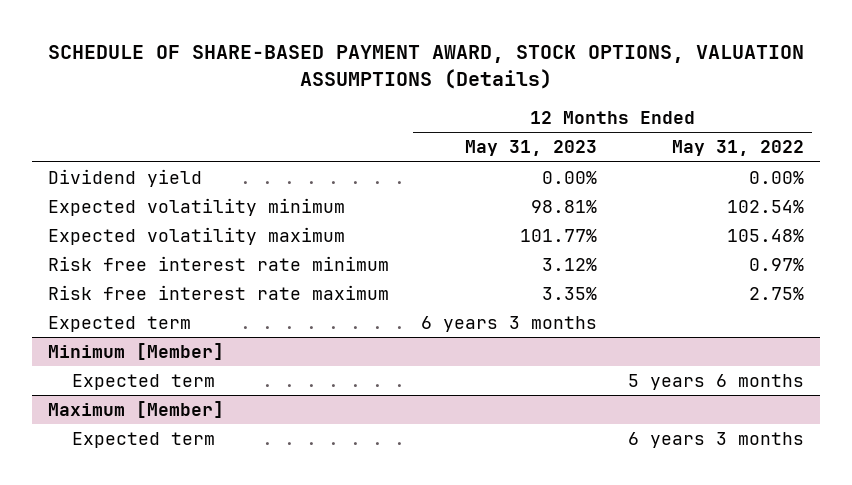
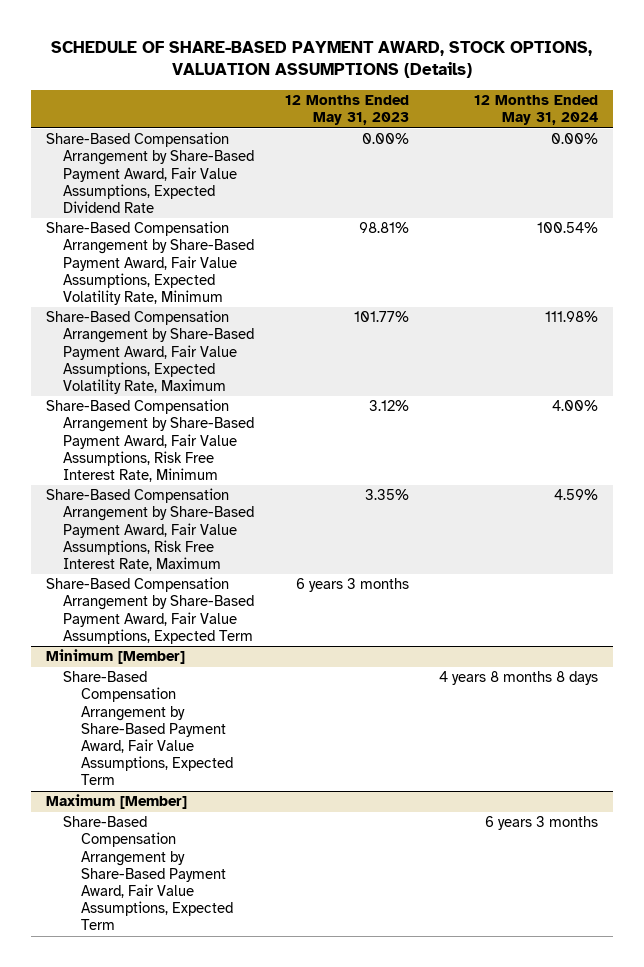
[672,140,805,157] May 31, 2022 -> none
none -> [473,94,598,126] 12 Months Ended May 31, 2024
[47,168,202,187] Dividend yield -> [45,132,255,213] Share-Based Compensation Arrangement by Share-Based Payment Award, Fair Value Assumptions, Expected Dividend Rate
[47,197,345,216] Expected volatility minimum -> [45,221,255,305] Share-Based Compensation Arrangement by Share-Based Payment Award, Fair Value Assumptions, Expected Volatility Rate, Minimum
[47,226,345,245] Expected volatility maximum -> [45,310,255,394] Share-Based Compensation Arrangement by Share-Based Payment Award, Fair Value Assumptions, Expected Volatility Rate, Maximum
[47,255,389,271] Risk free interest rate minimum -> [45,399,255,482] Share-Based Compensation Arrangement by Share-Based Payment Award, Fair Value Assumptions, Risk Free Interest Rate, Minimum
[47,284,389,300] Risk free interest rate maximum -> [45,488,255,571] Share-Based Compensation Arrangement by Share-Based Payment Award, Fair Value Assumptions, Risk Free Interest Rate, Maximum
[47,315,191,332] Expected term -> [45,577,255,644] Share-Based Compensation Arrangement by Share-Based Payment Award, Fair Value Assumptions, Expected Term
[72,373,216,390] Expected term -> [63,671,233,786] Share-Based Compensation Arrangement by Share-Based Payment Award, Fair Value Assumptions, Expected Term
[72,431,216,448] Expected term -> [63,816,233,931] Share-Based Compensation Arrangement by Share-Based Payment Award, Fair Value Assumptions, Expected Term

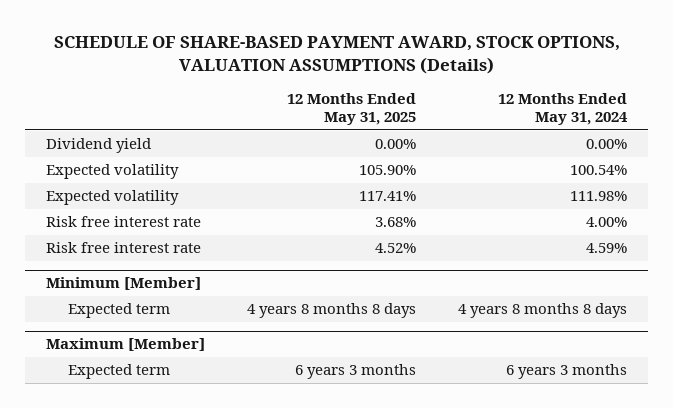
[284,94,409,126] 12 Months Ended May 31, 2023 -> none
none -> [287,92,417,126] 12 Months Ended May 31, 2025
[45,577,255,644] Share-Based Compensation Arrangement by Share-Based Payment Award, Fair Value Assumptions, Expected Term -> none
[45,132,255,213] Share-Based Compensation Arrangement by Share-Based Payment Award, Fair Value Assumptions, Expected Dividend Rate -> [45,138,151,154] Dividend yield
[45,221,255,305] Share-Based Compensation Arrangement by Share-Based Payment Award, Fair Value Assumptions, Expected Volatility Rate, Minimum -> [45,164,179,180] Expected volatility
[45,310,255,394] Share-Based Compensation Arrangement by Share-Based Payment Award, Fair Value Assumptions, Expected Volatility Rate, Maximum -> [45,190,179,206] Expected volatility
[45,399,255,482] Share-Based Compensation Arrangement by Share-Based Payment Award, Fair Value Assumptions, Risk Free Interest Rate, Minimum -> [45,216,201,228] Risk free interest rate
[45,488,255,571] Share-Based Compensation Arrangement by Share-Based Payment Award, Fair Value Assumptions, Risk Free Interest Rate, Maximum -> [45,242,201,254] Risk free interest rate
[63,671,233,786] Share-Based Compensation Arrangement by Share-Based Payment Award, Fair Value Assumptions, Expected Term -> [67,303,170,319] Expected term
[63,816,233,931] Share-Based Compensation Arrangement by Share-Based Payment Award, Fair Value Assumptions, Expected Term -> [67,364,170,380] Expected term

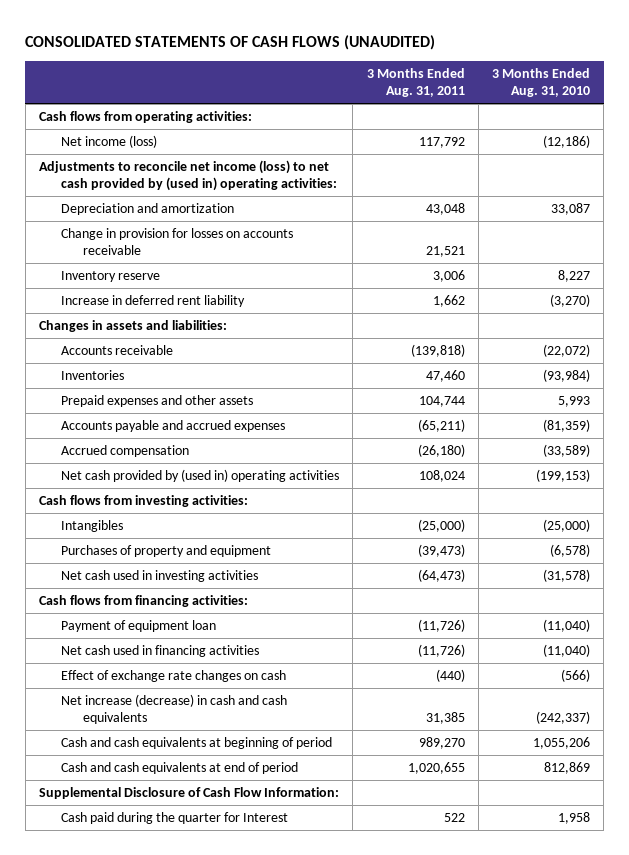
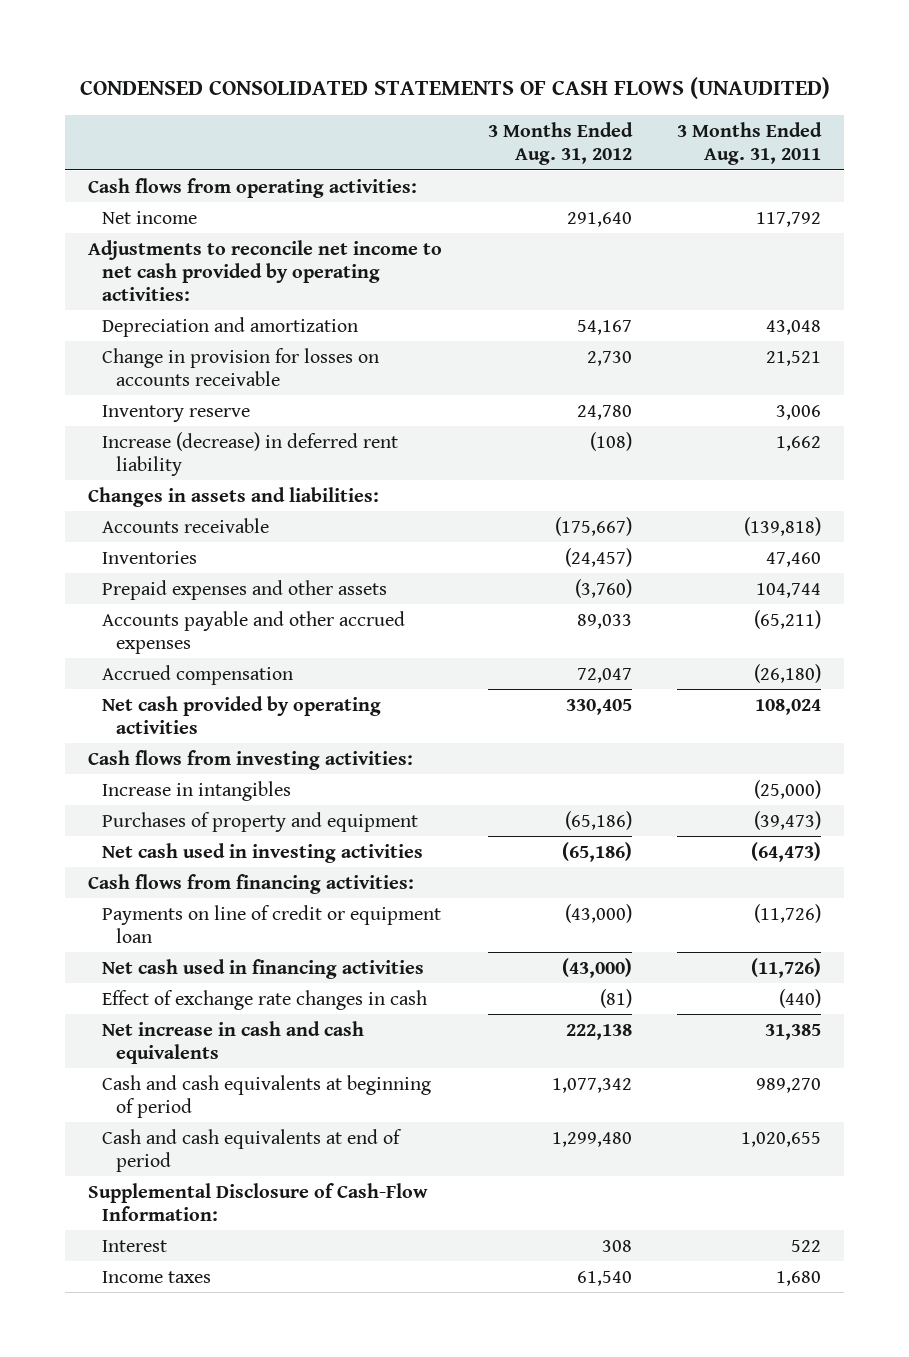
[25,35,436,51] CONSOLIDATED STATEMENTS OF CASH FLOWS (UNAUDITED) -> [79,77,830,100] CONDENSED CONSOLIDATED STATEMENTS OF CASH FLOWS (UNAUDITED)
[492,68,591,98] 3 Months Ended Aug. 31, 2010 -> none
none -> [487,121,633,165] 3 Months Ended Aug. 31, 2012
[61,134,158,148] Net income (loss) -> [101,210,197,224] Net income
[39,159,338,192] Adjustments to reconcile net income (loss) to net cash provided by (used in) operating activities: -> [87,239,442,301] Adjustments to reconcile net income to net cash provided by operating activities:
[61,294,246,307] Increase in deferred rent liability -> [101,431,398,476] Increase (decrease) in deferred rent liability
[61,419,286,432] Accounts payable and accrued expenses -> [101,610,405,654] Accounts payable and other accrued expenses
[61,468,340,482] Net cash provided by (used in) operating activities -> [101,695,381,734] Net cash provided by operating activities
[61,519,124,532] Intangibles -> [101,780,291,801] Increase in intangibles
[61,619,217,632] Payment of equipment loan -> [101,904,441,943] Payments on line of credit or equipment loan
[61,669,287,682] Effect of exchange rate changes on cash -> [101,989,427,1010] Effect of exchange rate changes in cash
[61,693,288,725] Net increase (decrease) in cash and cash equivalents -> [101,1020,364,1064] Net increase in cash and cash equivalents
[39,786,340,799] Supplemental Disclosure of Cash Flow Information: -> [87,1182,428,1221] Supplemental Disclosure of Cash-Flow Information:
[61,811,289,824] Cash paid during the quarter for Interest -> [101,1239,167,1252] Interest
none -> [101,1270,211,1283] Income taxes

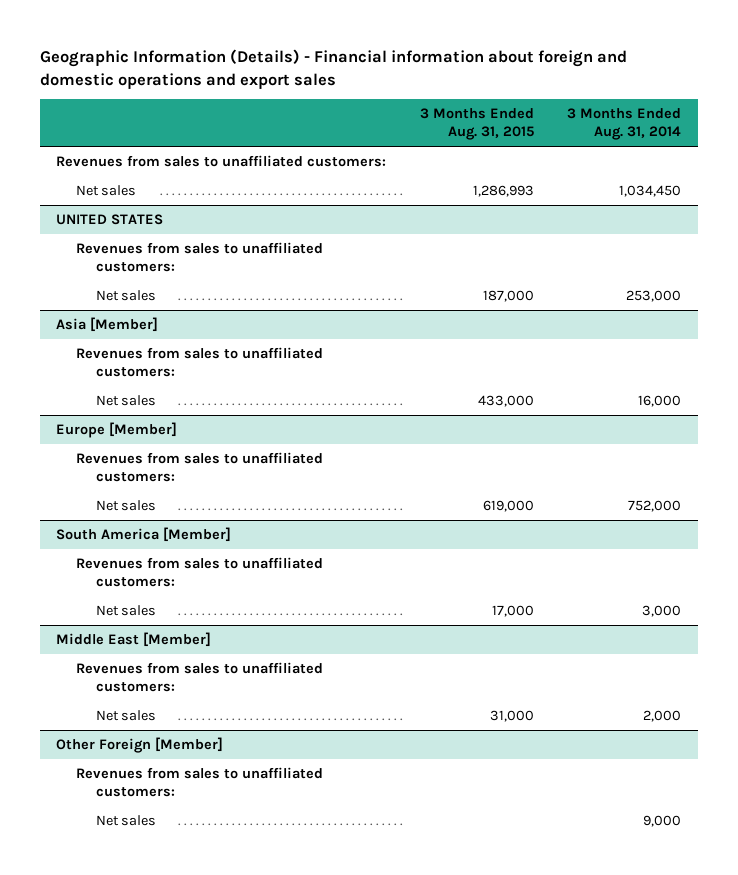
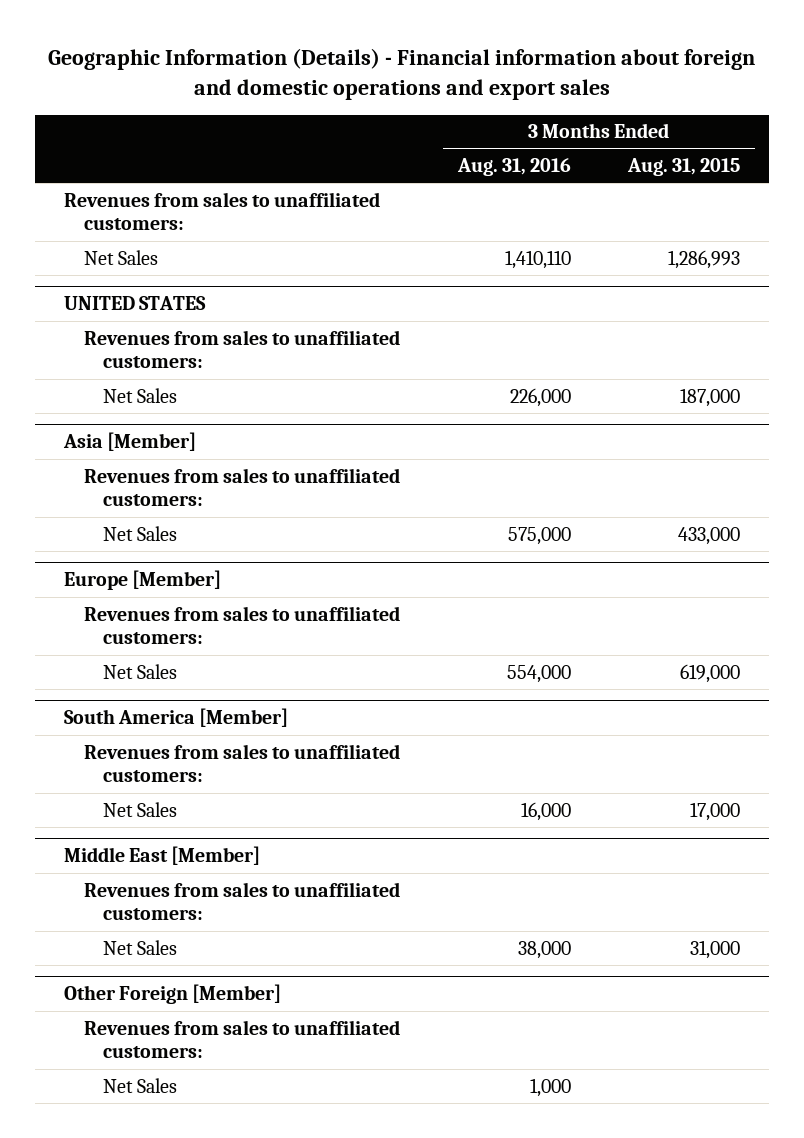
[567,108,682,141] 3 Months Ended Aug. 31, 2014 -> none
none -> [456,158,571,177] Aug. 31, 2016
[76,185,137,197] Net sales -> [83,249,158,265] Net Sales
[95,290,156,302] Net sales -> [103,387,178,403] Net Sales
[95,395,156,407] Net sales -> [103,525,178,541] Net Sales
[95,500,156,512] Net sales -> [103,663,178,679] Net Sales
[95,605,156,617] Net sales -> [103,801,178,817] Net Sales
[95,710,156,722] Net sales -> [103,939,178,955] Net Sales
[95,815,156,827] Net sales -> [103,1077,178,1093] Net Sales

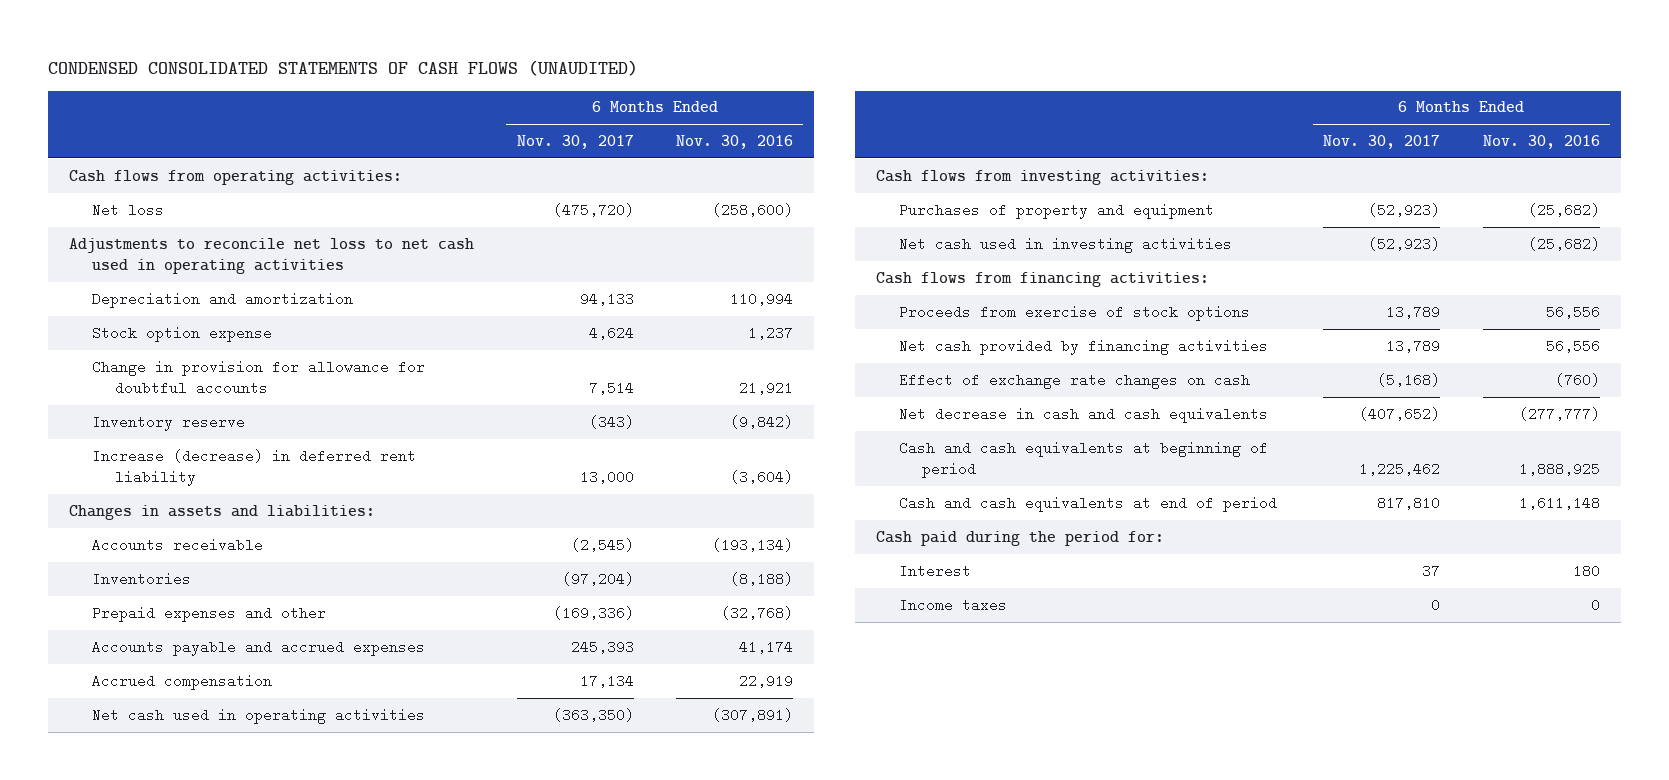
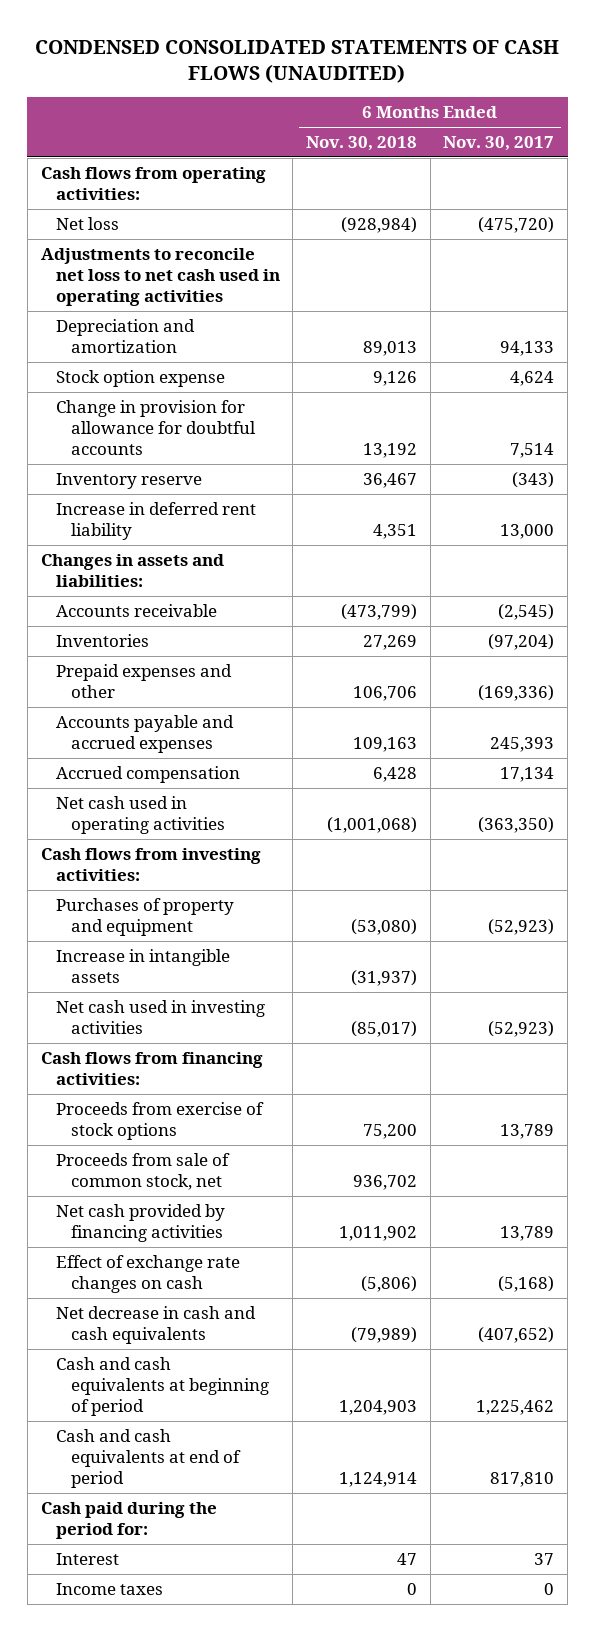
[675,134,793,149] Nov. 30, 2016 -> none
none -> [306,136,418,152] Nov. 30, 2018
[92,448,417,486] Increase (decrease) in deferred rent liability -> [55,502,256,540] Increase in deferred rent liability
none -> [55,949,230,983] Increase in intangible assets
none -> [55,1153,230,1190] Proceeds from sale of common stock, net

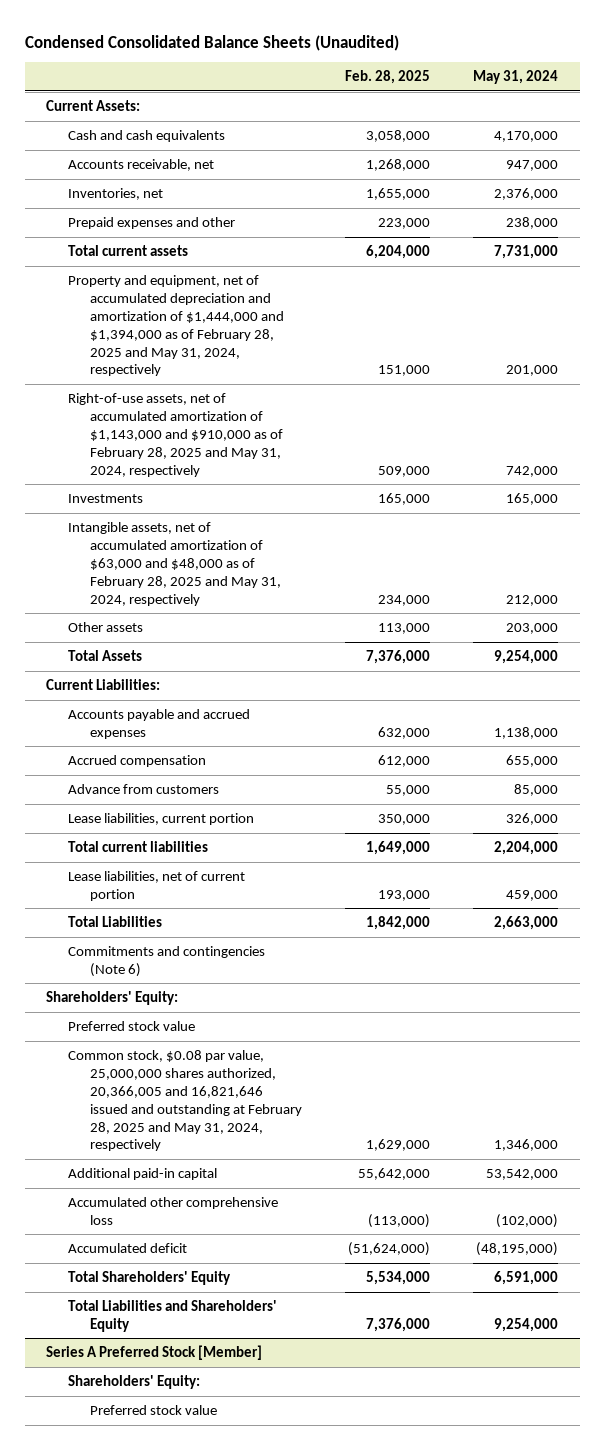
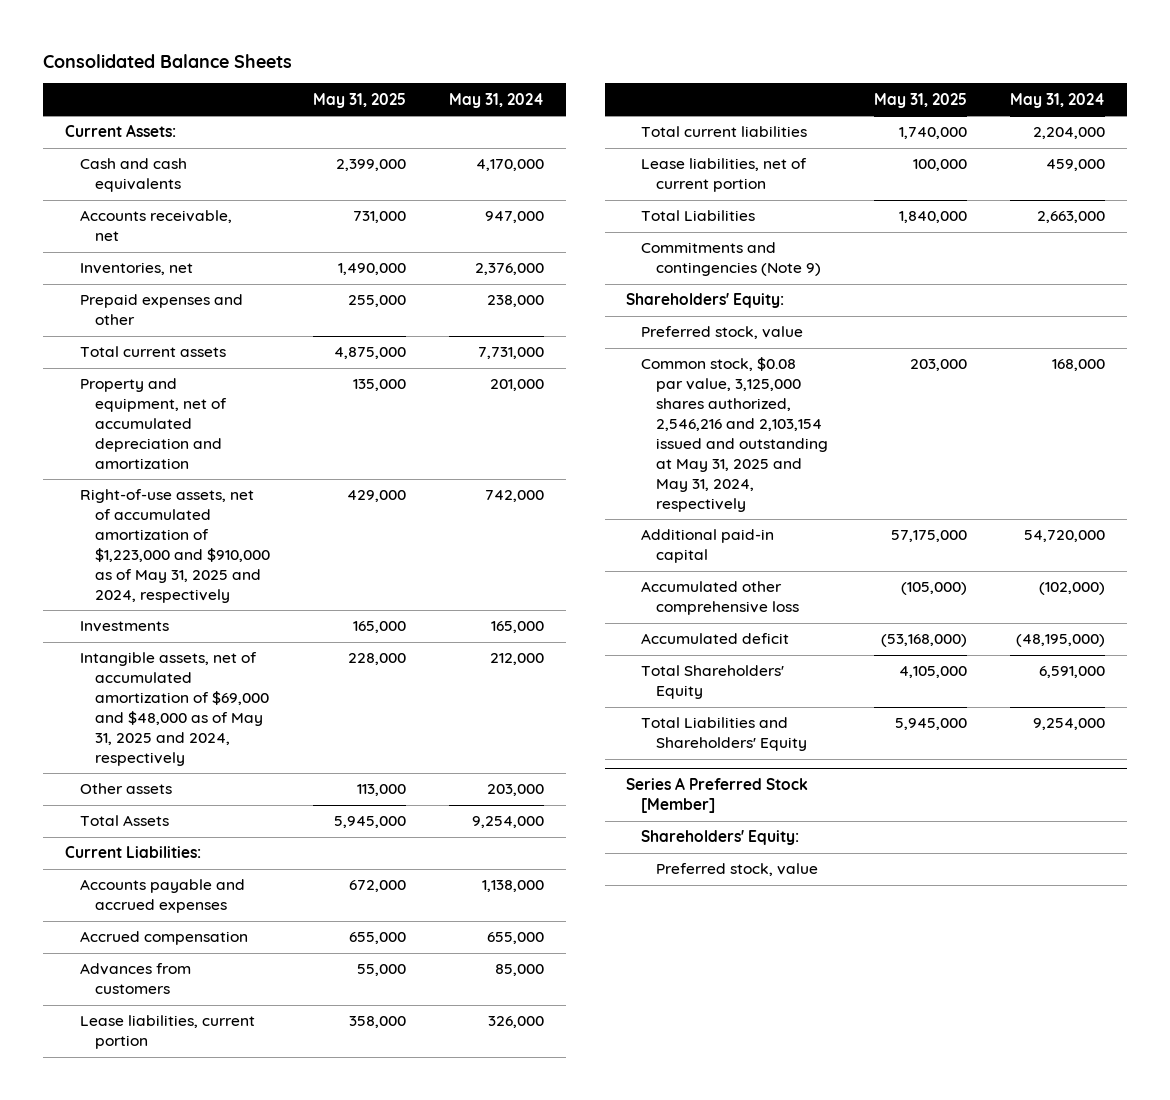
[24,34,399,51] Condensed Consolidated Balance Sheets (Unaudited) -> [43,53,293,68] Consolidated Balance Sheets
[345,70,431,85] Feb. 28, 2025 -> none
none -> [312,92,406,108] May 31, 2025
[68,275,285,377] Property and equipment, net of accumulated depreciation and amortization of $1,444,000 and $1,394,000 as of February 28, 2025 and May 31, 2024, respectively -> [79,378,227,470] Property and equipment, net of accumulated depreciation and amortization
[68,393,284,477] Right-of-use assets, net of accumulated amortization of $1,143,000 and $910,000 as of February 28, 2025 and May 31, 2024, respectively -> [79,489,270,604] Right-of-use assets, net of accumulated amortization of $1,223,000 and $910,000 as of May 31, 2025 and 2024, respectively
[68,522,282,606] Intangible assets, net of accumulated amortization of $63,000 and $48,000 as of February 28, 2025 and May 31, 2024, respectively -> [79,652,269,767] Intangible assets, net of accumulated amortization of $69,000 and $48,000 as of May 31, 2025 and 2024, respectively
[68,784,220,795] Advance from customers -> [79,963,191,995] Advances from customers
[68,946,266,977] Commitments and contingencies (Note 6) -> [641,242,821,277] Commitments and contingencies (Note 9)
[68,1021,196,1032] Preferred stock value -> [641,326,804,340] Preferred stock, value
[68,1050,303,1152] Common stock, $0.08 par value, 25,000,000 shares authorized, 20,366,005 and 16,821,646 issued and outstanding at February 28, 2025 and May 31, 2024, respectively -> [641,357,828,512] Common stock, $0.08 par value, 3,125,000 shares authorized, 2,546,216 and 2,103,154 issued and outstanding at May 31, 2025 and May 31, 2024, respectively
[494,1139,559,1152] 1,346,000 -> [1052,359,1106,372] 168,000
[486,1169,559,1181] 53,542,000 -> [1024,530,1106,543] 54,720,000
[90,1405,218,1416] Preferred stock value -> [655,863,818,877] Preferred stock, value

